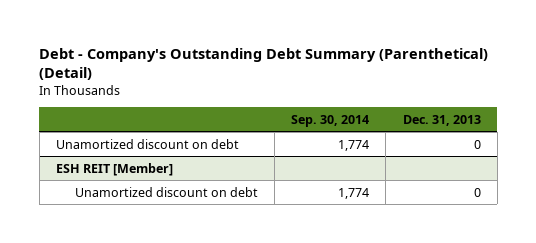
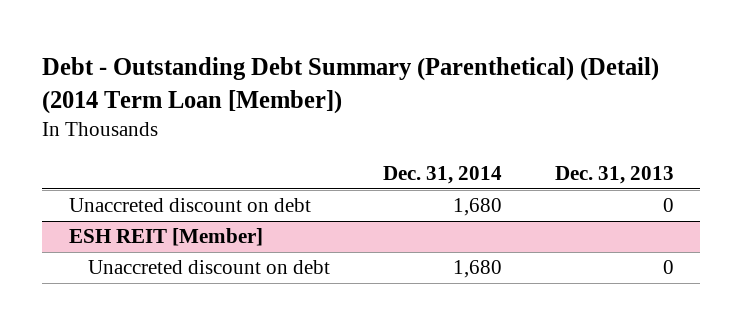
[39,47,489,80] Debt - Company's Outstanding Debt Summary (Parenthetical) (Detail) -> [42,57,660,114] Debt - Outstanding Debt Summary (Parenthetical) (Detail) (2014 Term Loan [Member])
[291,114,370,127] Sep. 30, 2014 -> none
none -> [382,165,502,184] Dec. 31, 2014
[55,138,239,149] Unamortized discount on debt -> [68,198,311,213] Unaccreted discount on debt
[74,186,258,197] Unamortized discount on debt -> [87,260,330,275] Unaccreted discount on debt

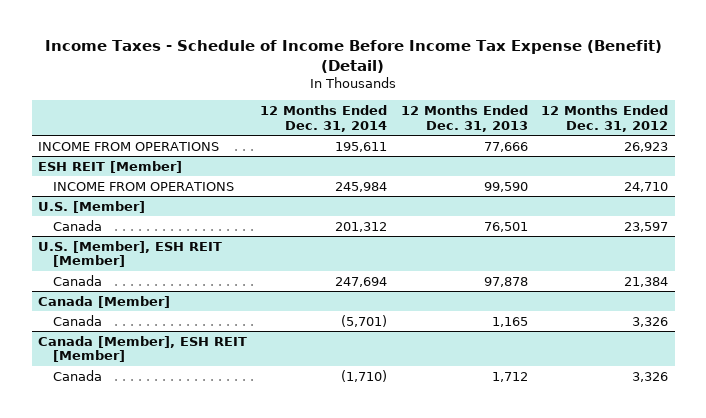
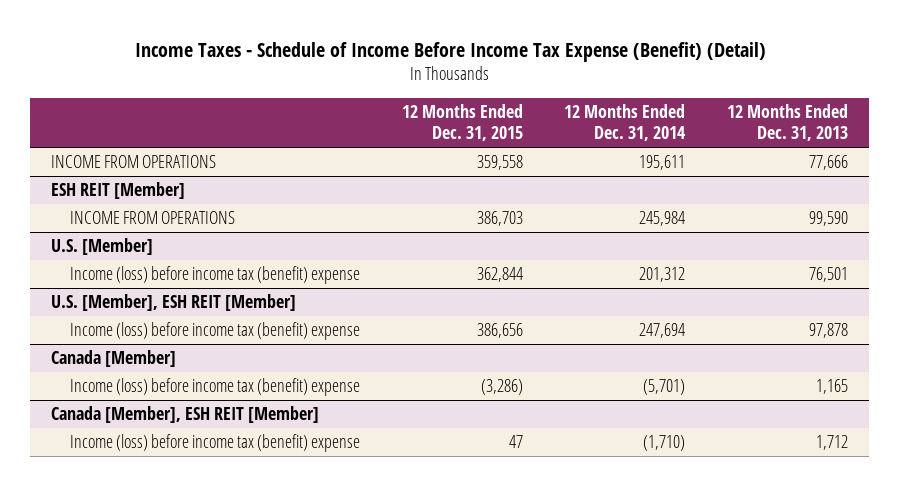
[541,105,669,132] 12 Months Ended Dec. 31, 2012 -> none
none -> [401,104,523,142] 12 Months Ended Dec. 31, 2015
[53,219,103,231] Canada -> [70,266,361,285] Income (loss) before income tax (benefit) expense
[53,274,103,286] Canada -> [70,322,361,341] Income (loss) before income tax (benefit) expense
[53,314,103,326] Canada -> [70,378,361,397] Income (loss) before income tax (benefit) expense
[53,369,103,381] Canada -> [70,434,361,453] Income (loss) before income tax (benefit) expense

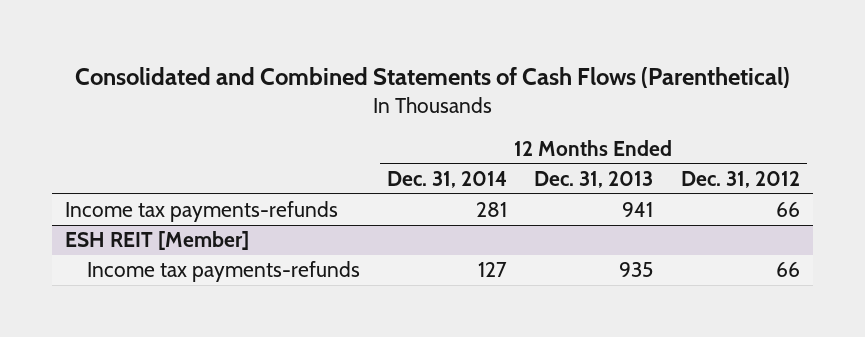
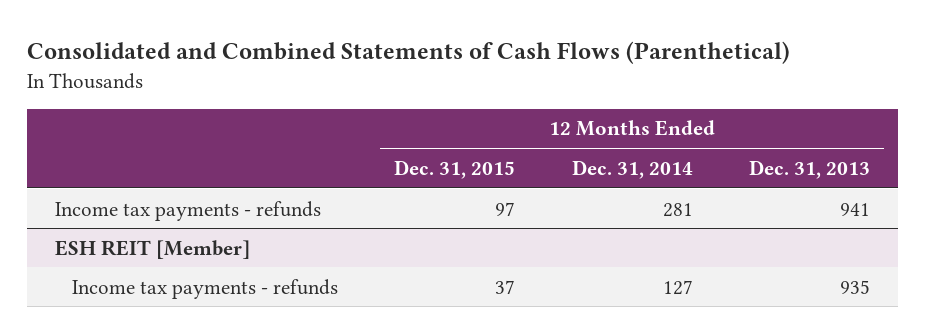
[680,171,800,189] Dec. 31, 2012 -> none
none -> [394,159,516,179] Dec. 31, 2015
[65,201,339,223] Income tax payments-refunds -> [54,200,321,221] Income tax payments - refunds
[86,261,360,283] Income tax payments-refunds -> [72,278,339,299] Income tax payments - refunds

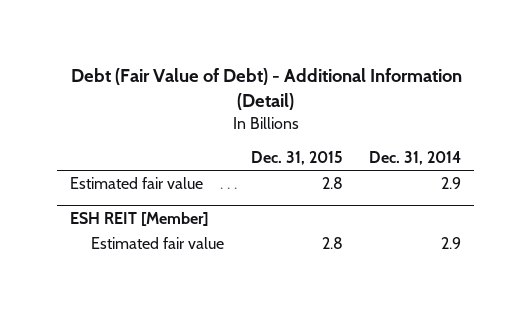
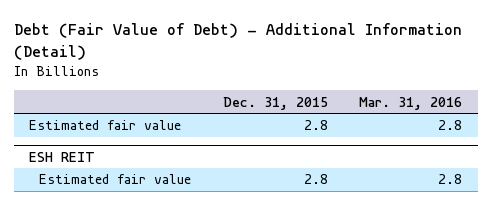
[369,151,462,166] Dec. 31, 2014 -> none
none -> [359,96,463,110] Mar. 31, 2016
[69,212,208,227] ESH REIT [Member] -> [29,151,96,162] ESH REIT

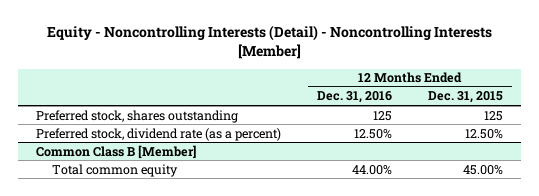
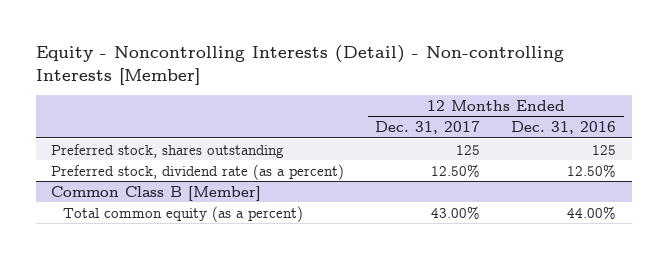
[46,25,492,60] Equity - Noncontrolling Interests (Detail) - Noncontrolling Interests [Member] -> [35,45,564,85] Equity - Noncontrolling Interests (Detail) - Non-controlling Interests [Member]
[428,91,504,104] Dec. 31, 2015 -> none
none -> [375,121,481,135] Dec. 31, 2017
[52,163,179,177] Total common equity -> [63,205,304,222] Total common equity (as a percent)

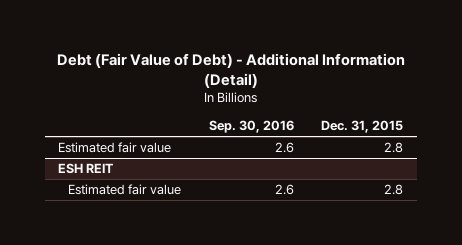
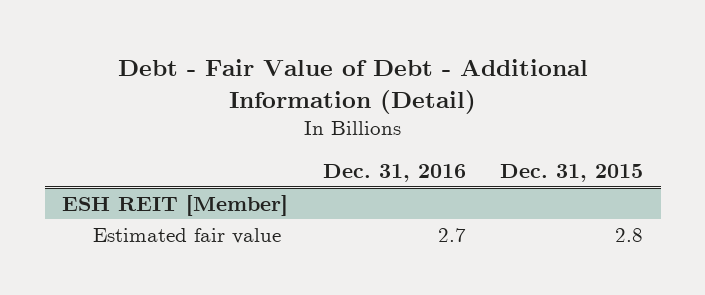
[56,52,405,88] Debt (Fair Value of Debt) - Additional Information (Detail) -> [117,59,588,114] Debt - Fair Value of Debt - Additional Information (Detail)
[208,120,294,134] Sep. 30, 2016 -> none
none -> [322,163,466,182] Dec. 31, 2016
[58,142,172,154] Estimated fair value -> none
[58,163,114,175] ESH REIT -> [61,194,288,216] ESH REIT [Member]

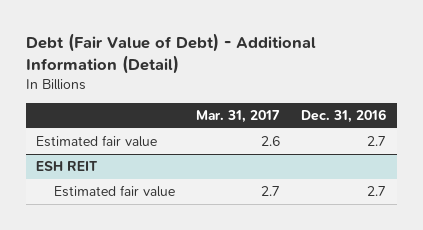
[117,59,588,114] Debt - Fair Value of Debt - Additional Information (Detail) -> [25,32,316,74] Debt (Fair Value of Debt) - Additional Information (Detail)
[500,163,644,182] Dec. 31, 2015 -> none
none -> [196,110,281,124] Mar. 31, 2017
[61,194,288,216] ESH REIT [Member] -> none
none -> [36,161,99,172] ESH REIT
none -> [53,185,175,198] Estimated fair value

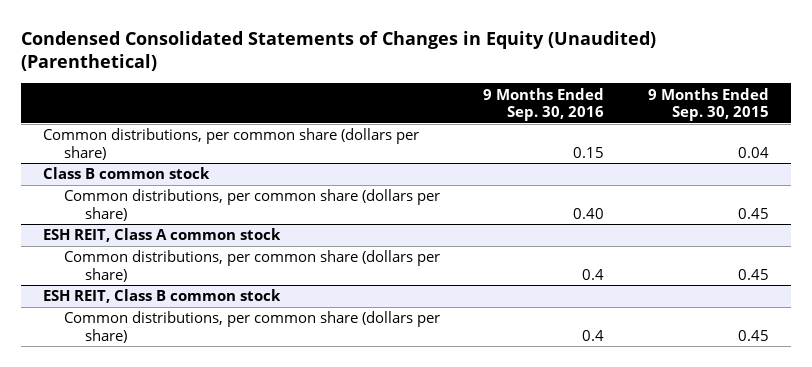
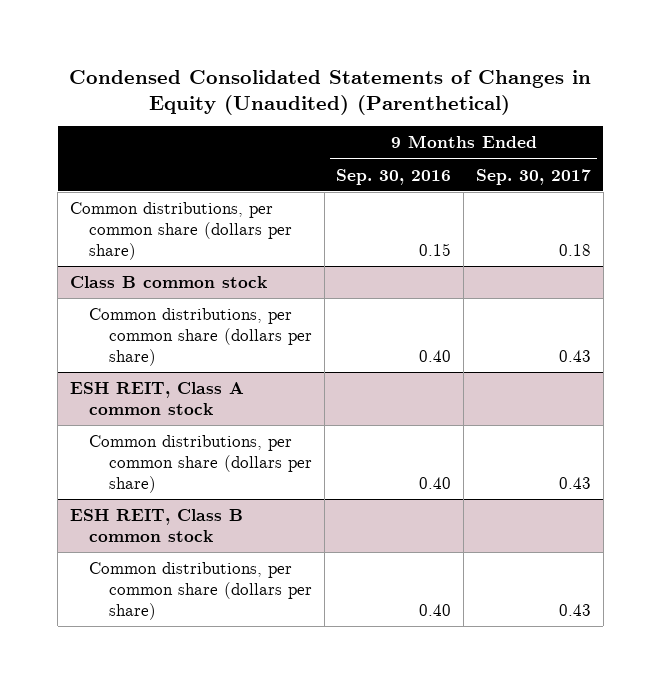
[647,87,769,122] 9 Months Ended Sep. 30, 2015 -> none
none -> [475,168,591,185] Sep. 30, 2017
[582,268,605,280] 0.4 -> [419,477,452,490] 0.40
[582,329,605,341] 0.4 -> [419,604,452,617] 0.40

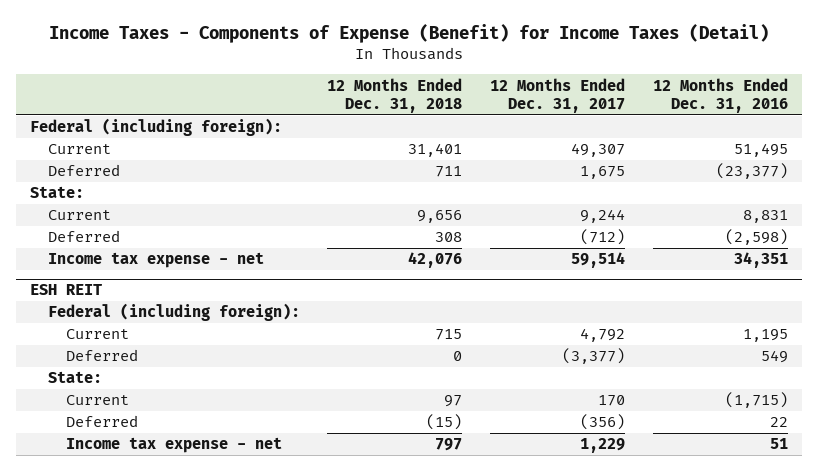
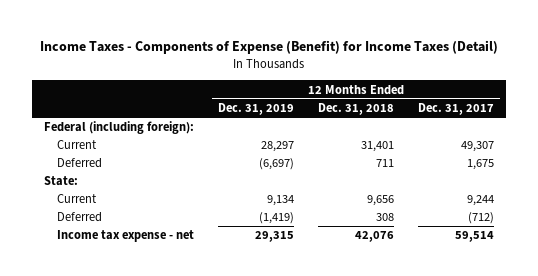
[652,77,788,113] 12 Months Ended Dec. 31, 2016 -> none
none -> [218,102,295,115] Dec. 31, 2019
[29,284,102,296] ESH REIT -> none
[47,303,300,322] Federal (including foreign): -> none
[65,329,129,340] Current -> none
[65,349,138,362] Deferred -> none
[47,371,102,384] State: -> none
[65,395,129,406] Current -> none
[65,415,138,428] Deferred -> none
[65,437,282,454] Income tax expense - net -> none

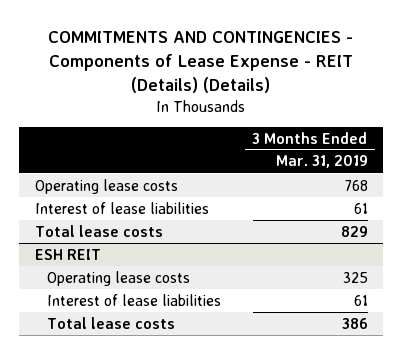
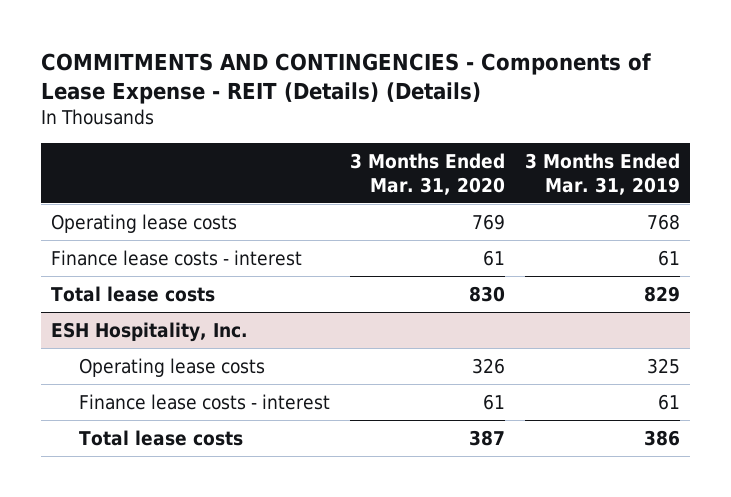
none -> [349,152,505,195] 3 Months Ended Mar. 31, 2020
[34,201,209,214] Interest of lease liabilities -> [51,249,303,266] Finance lease costs - interest
[34,248,101,260] ESH REIT -> none
none -> [51,321,249,342] ESH Hospitality, Inc.
[46,293,221,306] Interest of lease liabilities -> [78,393,330,410] Finance lease costs - interest

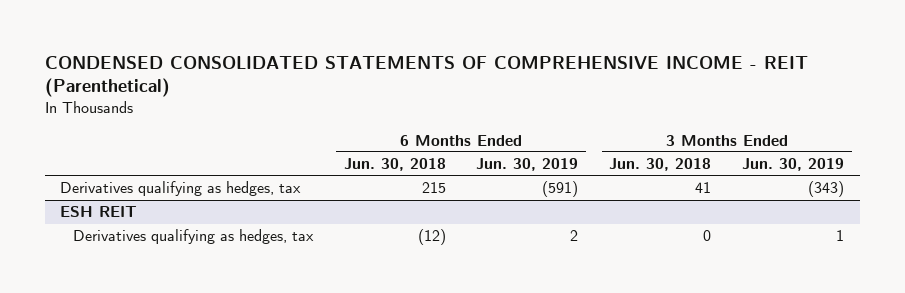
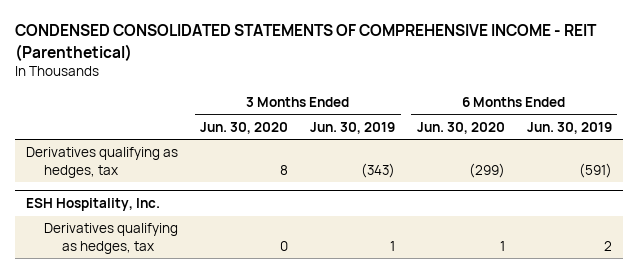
[343,158,446,172] Jun. 30, 2018 -> none
[609,158,712,172] Jun. 30, 2018 -> none
none -> [200,121,289,134] Jun. 30, 2020
none -> [416,121,505,134] Jun. 30, 2020
[60,206,138,218] ESH REIT -> [26,198,161,212] ESH Hospitality, Inc.

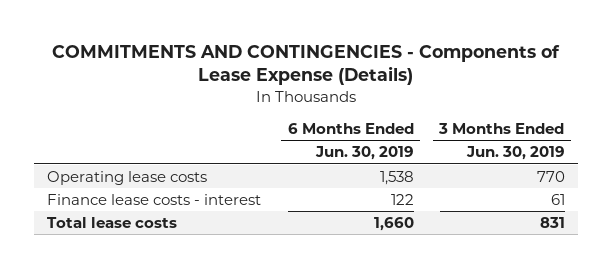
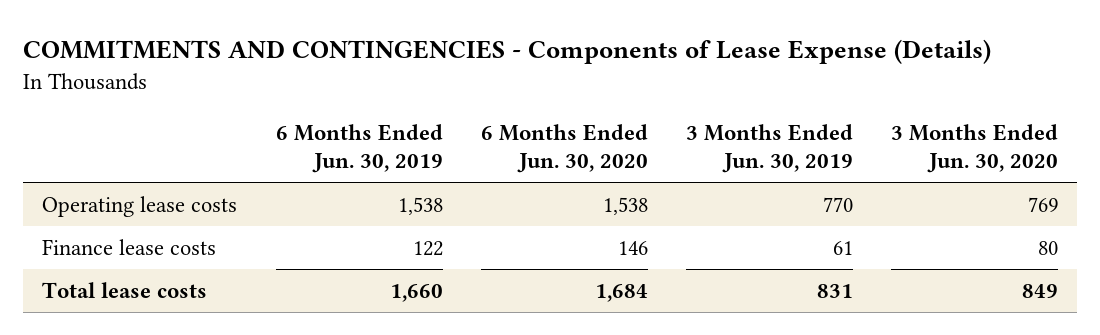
none -> [480,123,648,173] 6 Months Ended Jun. 30, 2020
none -> [890,123,1058,173] 3 Months Ended Jun. 30, 2020
[47,193,262,205] Finance lease costs - interest -> [42,238,217,255] Finance lease costs

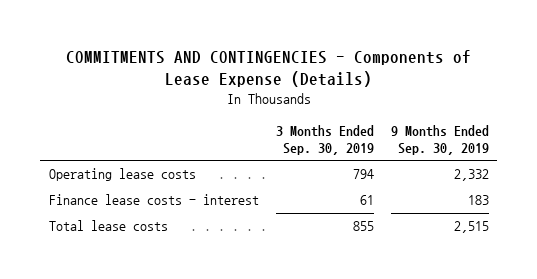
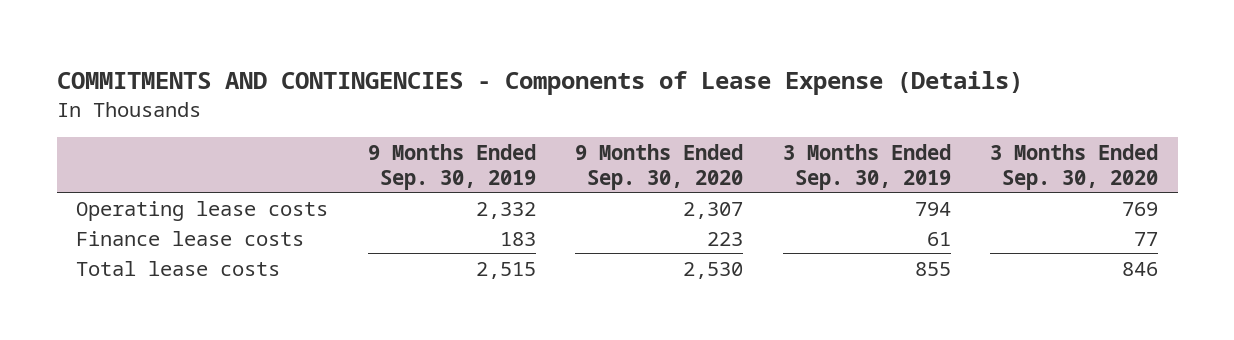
none -> [575,143,744,190] 9 Months Ended Sep. 30, 2020
none -> [990,143,1159,190] 3 Months Ended Sep. 30, 2020
[48,194,259,206] Finance lease costs - interest -> [76,230,305,246] Finance lease costs

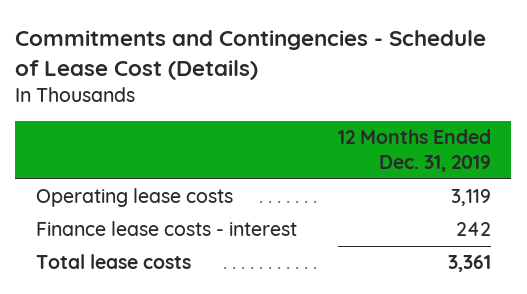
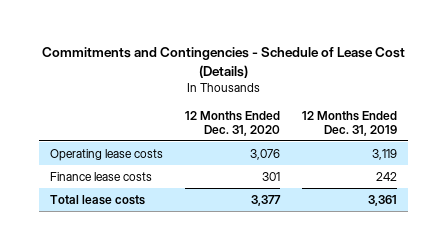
none -> [185,110,281,136] 12 Months Ended Dec. 31, 2020
[35,221,297,237] Finance lease costs - interest -> [50,171,153,181] Finance lease costs

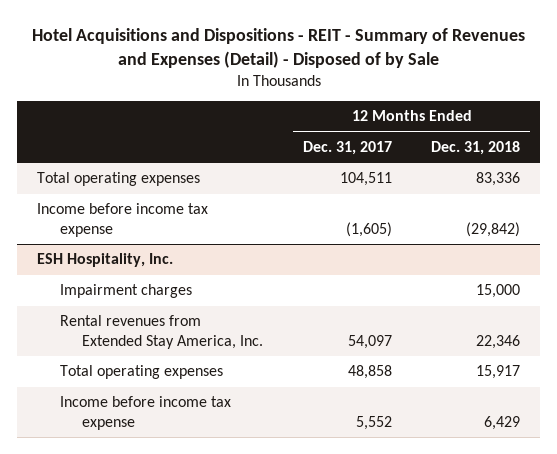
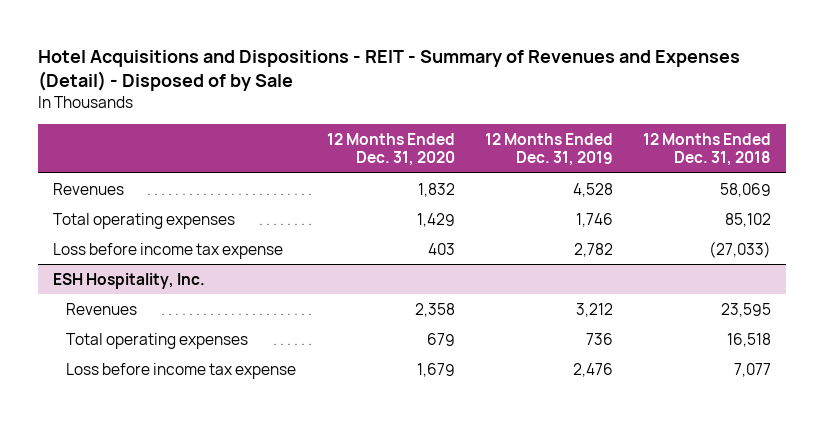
[302,141,392,156] Dec. 31, 2017 -> none
none -> [326,132,455,167] 12 Months Ended Dec. 31, 2020
none -> [484,132,613,167] 12 Months Ended Dec. 31, 2019
none -> [53,182,125,195] Revenues
[476,172,521,187] 83,336 -> [725,212,772,227] 85,102
[36,203,208,237] Income before income tax expense -> [53,242,284,259] Loss before income tax expense
[466,221,521,237] (29,842) -> [709,240,772,258] (27,033)
[59,284,192,299] Impairment charges -> none
[59,315,264,349] Rental revenues from Extended Stay America, Inc. -> none
none -> [66,302,138,315] Revenues
[476,365,521,380] 15,917 -> [727,332,772,347] 16,518
[59,396,231,430] Income before income tax expense -> [66,362,297,379] Loss before income tax expense
[484,415,521,430] 6,429 -> [734,362,772,377] 7,077

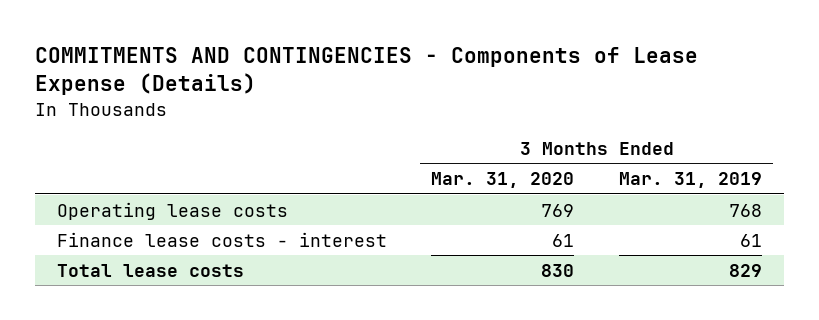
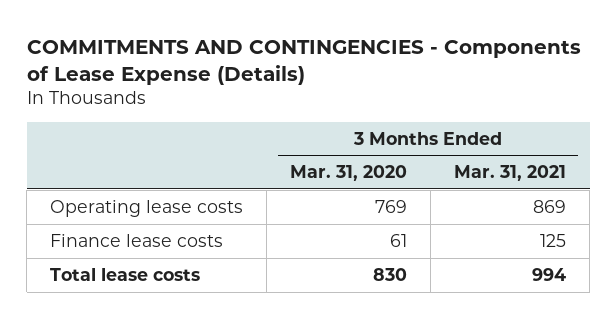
[618,172,762,189] Mar. 31, 2019 -> none
none -> [454,165,567,182] Mar. 31, 2021
[56,231,387,247] Finance lease costs - interest -> [50,233,224,247] Finance lease costs

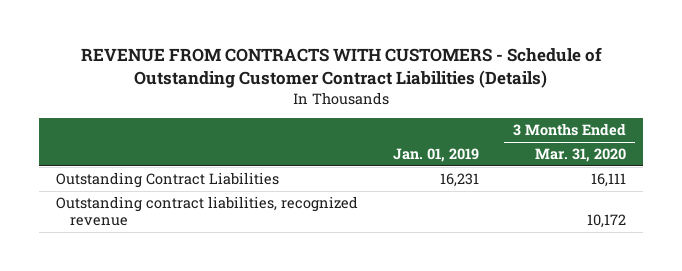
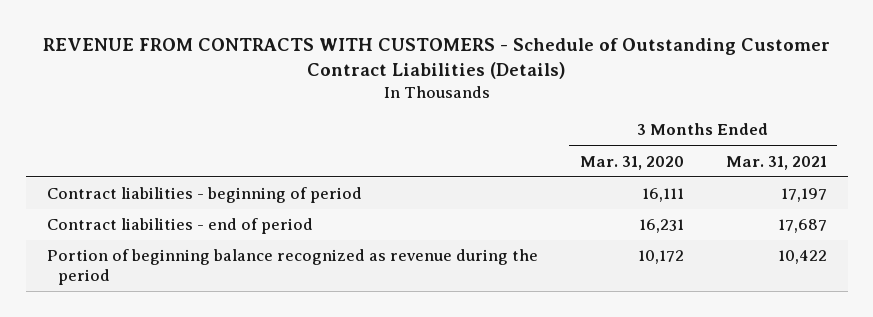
[392,148,479,163] Jan. 01, 2019 -> none
none -> [725,155,827,170] Mar. 31, 2021
[55,172,279,189] Outstanding Contract Liabilities -> [46,187,362,204] Contract liabilities - beginning of period
none -> [46,218,313,235] Contract liabilities - end of period
[55,196,358,227] Outstanding contract liabilities, recognized revenue -> [46,249,538,285] Portion of beginning balance recognized as revenue during the period

